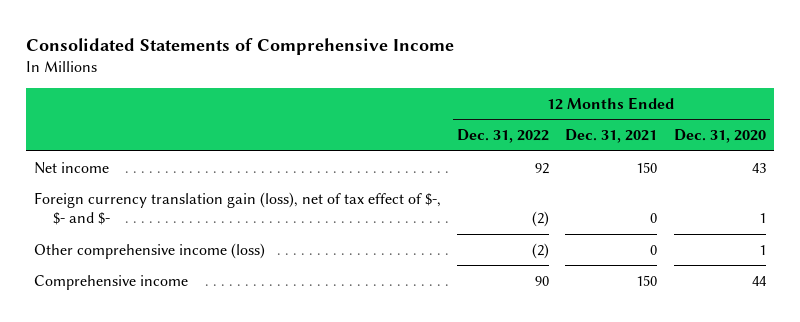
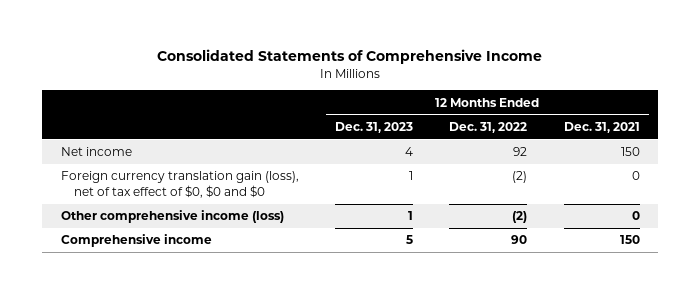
[673,129,766,144] Dec. 31, 2020 -> none
none -> [335,121,414,133] Dec. 31, 2023
[34,191,442,226] Foreign currency translation gain (loss), net of tax effect of $-, $- and $- -> [60,171,299,199] Foreign currency translation gain (loss), net of tax effect of $0, $0 and $0

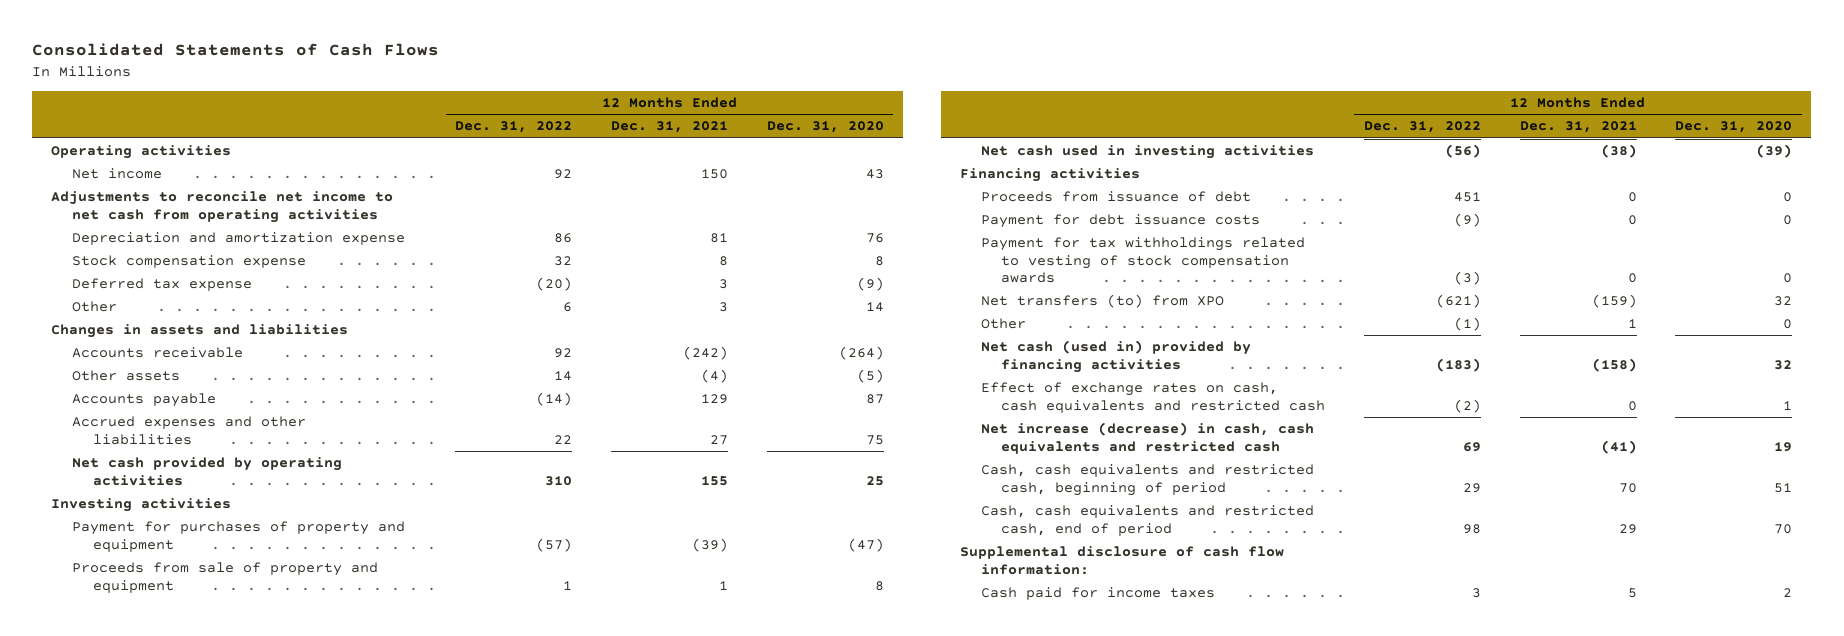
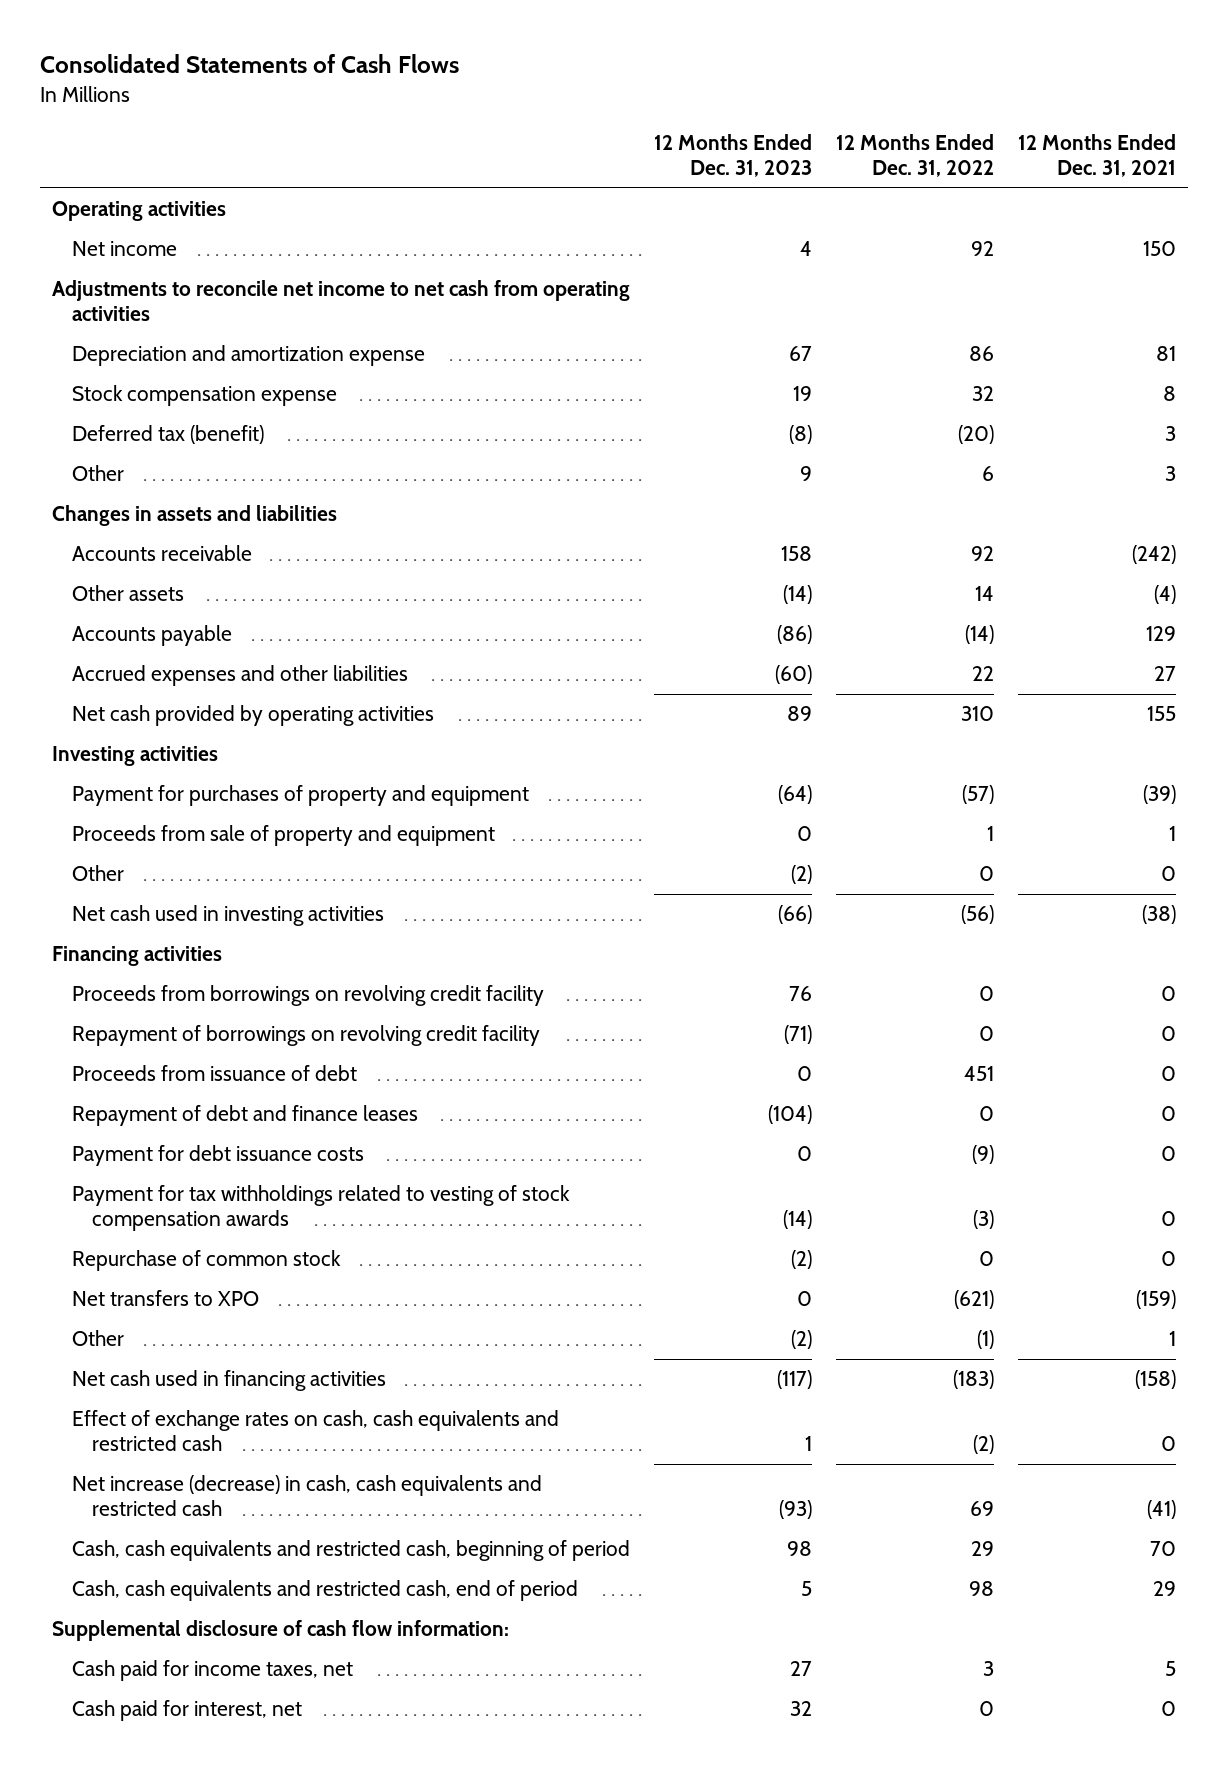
[766,121,884,134] Dec. 31, 2020 -> none
none -> [653,134,812,177] 12 Months Ended Dec. 31, 2023
[72,278,253,292] Deferred tax expense -> [72,425,265,445] Deferred tax (benefit)
none -> [72,865,125,882] Other
none -> [72,985,545,1007] Proceeds from borrowings on revolving credit facility
none -> [72,1025,541,1047] Repayment of borrowings on revolving credit facility
none -> [72,1105,419,1127] Repayment of debt and finance leases
none -> [72,1250,342,1272] Repurchase of common stock
[980,294,1224,309] Net transfers (to) from XPO -> [72,1290,260,1307] Net transfers to XPO
[980,340,1251,373] Net cash (used in) provided by financing activities -> [72,1370,387,1392] Net cash used in financing activities
[980,587,1215,601] Cash paid for income taxes -> [72,1660,354,1682] Cash paid for income taxes, net
none -> [72,1700,303,1722] Cash paid for interest, net

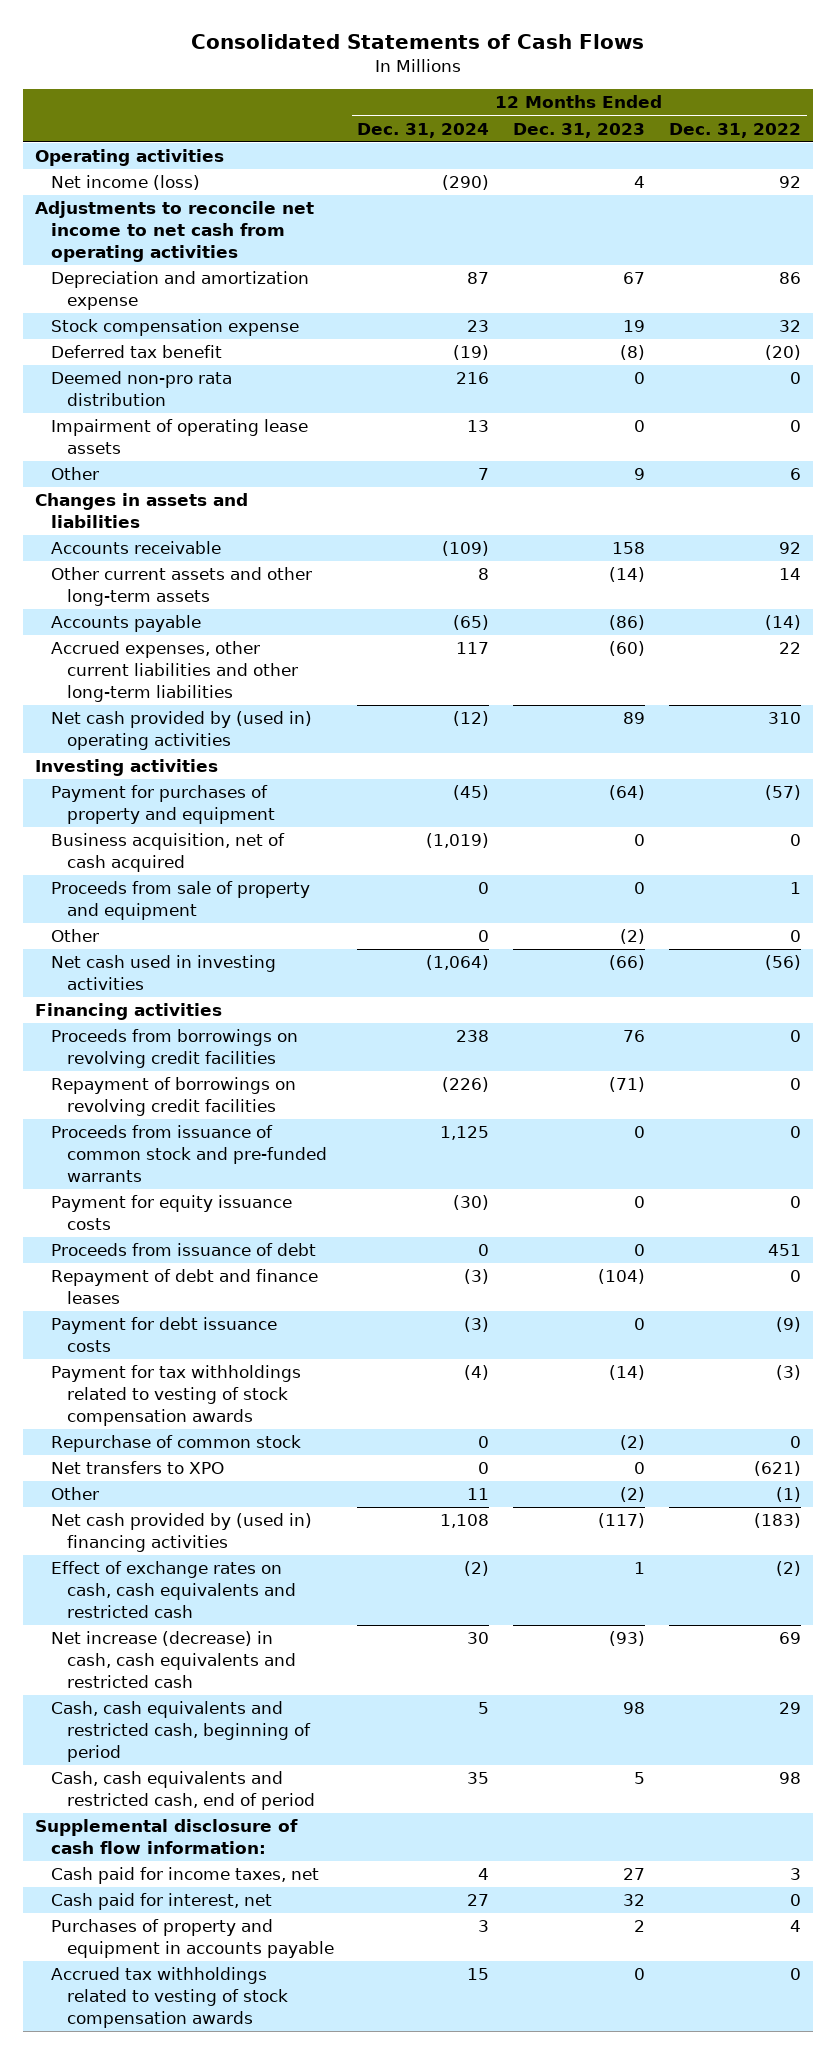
[1017,134,1176,177] 12 Months Ended Dec. 31, 2021 -> none
none -> [357,122,490,138] Dec. 31, 2024
[72,241,178,257] Net income -> [50,175,200,191] Net income (loss)
[72,425,265,445] Deferred tax (benefit) -> [50,345,222,359] Deferred tax benefit
none -> [50,371,232,407] Deemed non-pro rata distribution
none -> [50,419,308,455] Impairment of operating lease assets
[72,585,185,602] Other assets -> [50,567,312,607] Other current assets and other long-term assets
[72,665,409,687] Accrued expenses and other liabilities -> [50,641,298,703] Accrued expenses, other current liabilities and other long-term liabilities
[72,705,435,727] Net cash provided by operating activities -> [50,711,312,751] Net cash provided by (used in) operating activities
none -> [50,833,285,873] Business acquisition, net of cash acquired
[72,985,545,1007] Proceeds from borrowings on revolving credit facility -> [50,1029,298,1069] Proceeds from borrowings on revolving credit facilities
[72,1025,541,1047] Repayment of borrowings on revolving credit facility -> [50,1077,296,1117] Repayment of borrowings on revolving credit facilities
none -> [50,1125,327,1183] Proceeds from issuance of common stock and pre-funded warrants
none -> [50,1195,292,1231] Payment for equity issuance costs
[72,1370,387,1392] Net cash used in financing activities -> [50,1513,312,1553] Net cash provided by (used in) financing activities
none -> [50,1919,334,1959] Purchases of property and equipment in accounts payable
none -> [50,1967,288,2029] Accrued tax withholdings related to vesting of stock compensation awards

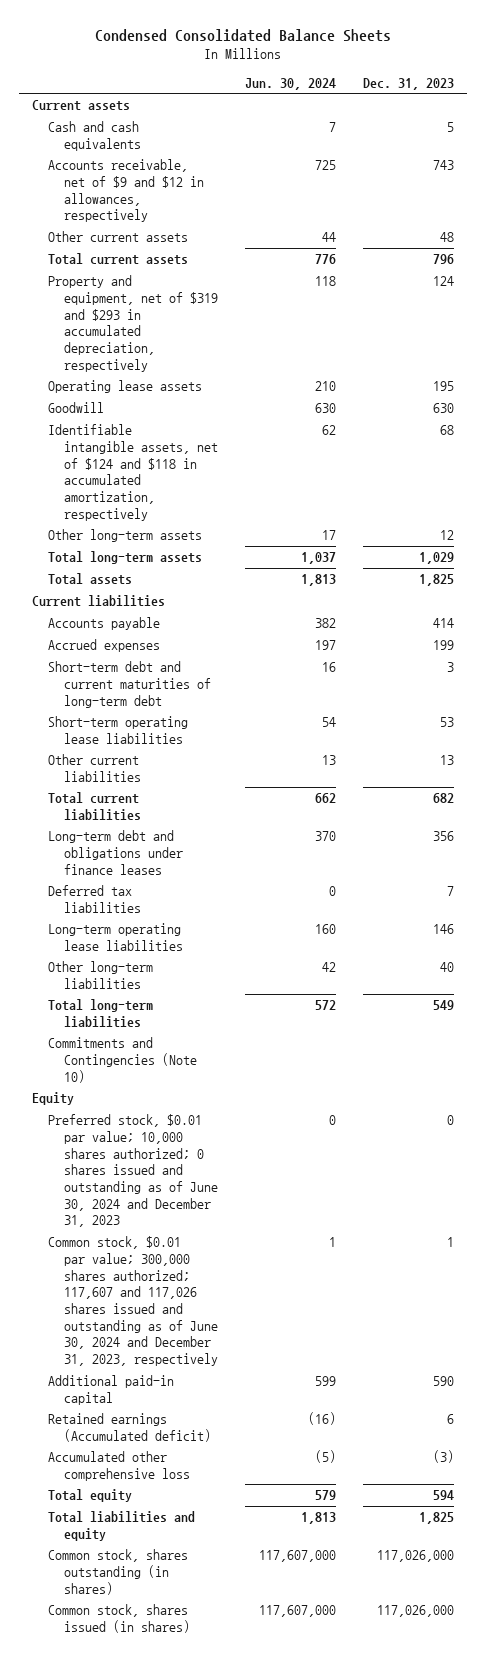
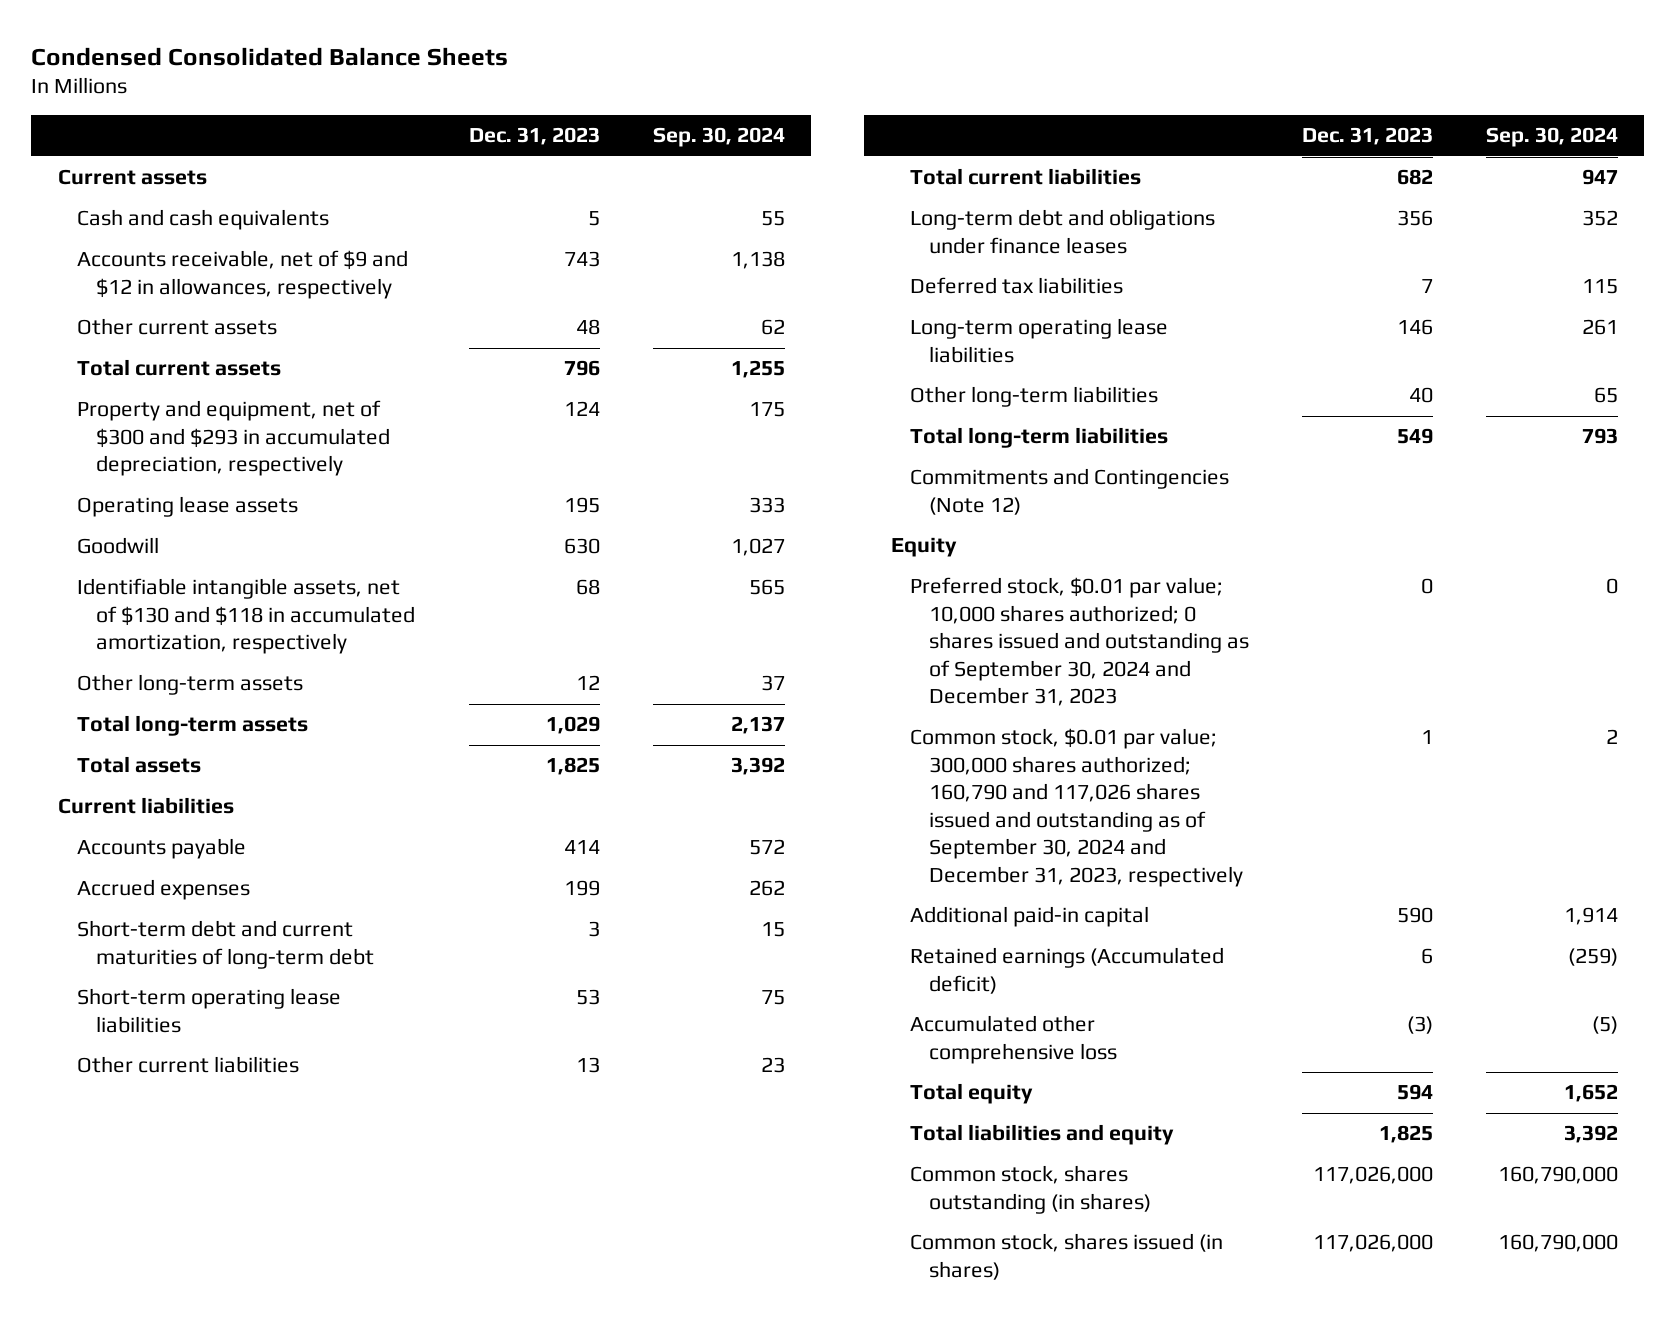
[245,77,337,90] Jun. 30, 2024 -> none
none -> [652,127,785,148] Sep. 30, 2024
[48,275,219,372] Property and equipment, net of $319 and $293 in accumulated depreciation, respectively -> [76,400,391,477] Property and equipment, net of $300 and $293 in accumulated depreciation, respectively
[48,424,219,521] Identifiable intangible assets, net of $124 and $118 in accumulated amortization, respectively -> [76,578,416,655] Identifiable intangible assets, net of $130 and $118 in accumulated amortization, respectively
[48,1037,198,1083] Commitments and Contingencies (Note 10) -> [909,468,1229,515] Commitments and Contingencies (Note 12)
[48,1114,219,1228] Preferred stock, $0.01 par value; 10,000 shares authorized; 0 shares issued and outstanding as of June 30, 2024 and December 31, 2023 -> [909,577,1250,707] Preferred stock, $0.01 par value; 10,000 shares authorized; 0 shares issued and outstanding as of September 30, 2024 and December 31, 2023
[48,1236,219,1366] Common stock, $0.01 par value; 300,000 shares authorized; 117,607 and 117,026 shares issued and outstanding as of June 30, 2024 and December 31, 2023, respectively -> [909,728,1244,887] Common stock, $0.01 par value; 300,000 shares authorized; 160,790 and 117,026 shares issued and outstanding as of September 30, 2024 and December 31, 2023, respectively

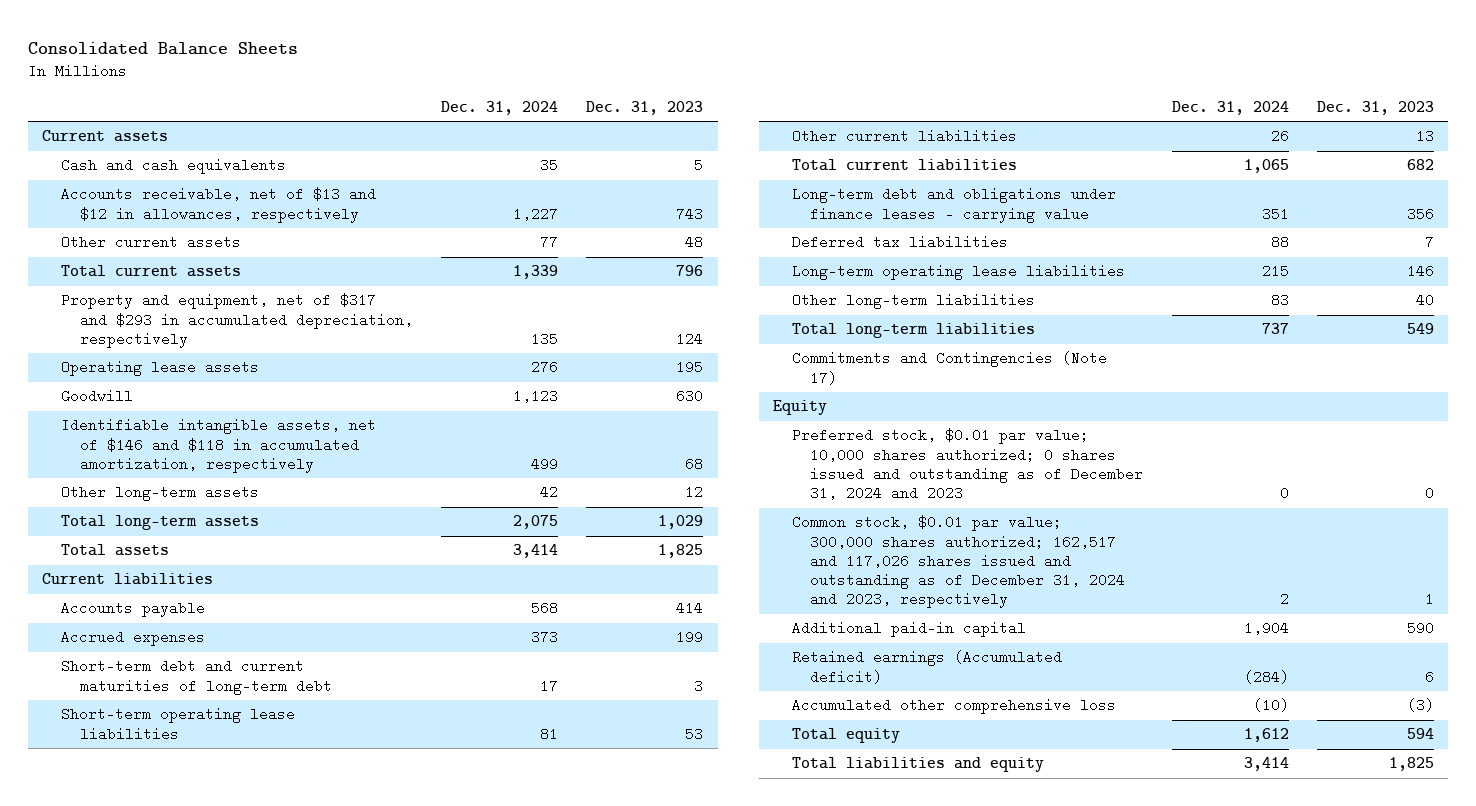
[31,46,509,66] Condensed Consolidated Balance Sheets -> [28,41,299,55] Consolidated Balance Sheets
[652,127,785,148] Sep. 30, 2024 -> none
none -> [441,100,559,115] Dec. 31, 2024
[76,250,408,299] Accounts receivable, net of $9 and $12 in allowances, respectively -> [61,187,377,223] Accounts receivable, net of $13 and $12 in allowances, respectively
[76,400,391,477] Property and equipment, net of $300 and $293 in accumulated depreciation, respectively -> [61,293,413,348] Property and equipment, net of $317 and $293 in accumulated depreciation, respectively
[76,578,416,655] Identifiable intangible assets, net of $130 and $118 in accumulated amortization, respectively -> [61,418,377,473] Identifiable intangible assets, net of $146 and $118 in accumulated amortization, respectively
[909,209,1215,254] Long-term debt and obligations under finance leases -> [791,187,1116,223] Long-term debt and obligations under finance leases - carrying value
[909,468,1229,515] Commitments and Contingencies (Note 12) -> [791,351,1107,385] Commitments and Contingencies (Note 17)
[909,577,1250,707] Preferred stock, $0.01 par value; 10,000 shares authorized; 0 shares issued and outstanding as of September 30, 2024 and December 31, 2023 -> [791,428,1144,501] Preferred stock, $0.01 par value; 10,000 shares authorized; 0 shares issued and outstanding as of December 31, 2024 and 2023
[909,728,1244,887] Common stock, $0.01 par value; 300,000 shares authorized; 160,790 and 117,026 shares issued and outstanding as of September 30, 2024 and December 31, 2023, respectively -> [791,515,1126,609] Common stock, $0.01 par value; 300,000 shares authorized; 162,517 and 117,026 shares issued and outstanding as of December 31, 2024 and 2023, respectively
[909,1165,1152,1214] Common stock, shares outstanding (in shares) -> none
[909,1233,1223,1280] Common stock, shares issued (in shares) -> none

